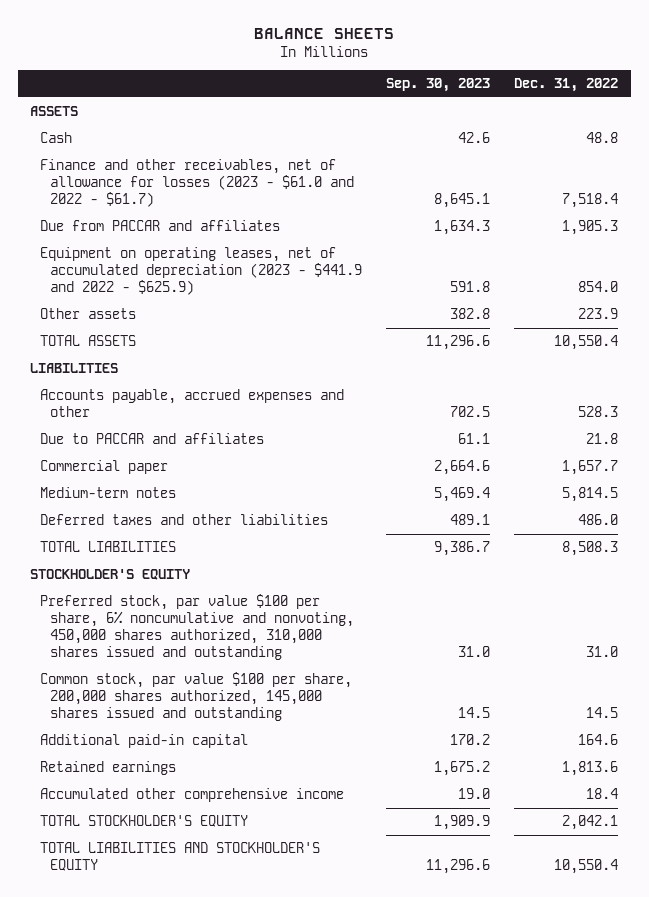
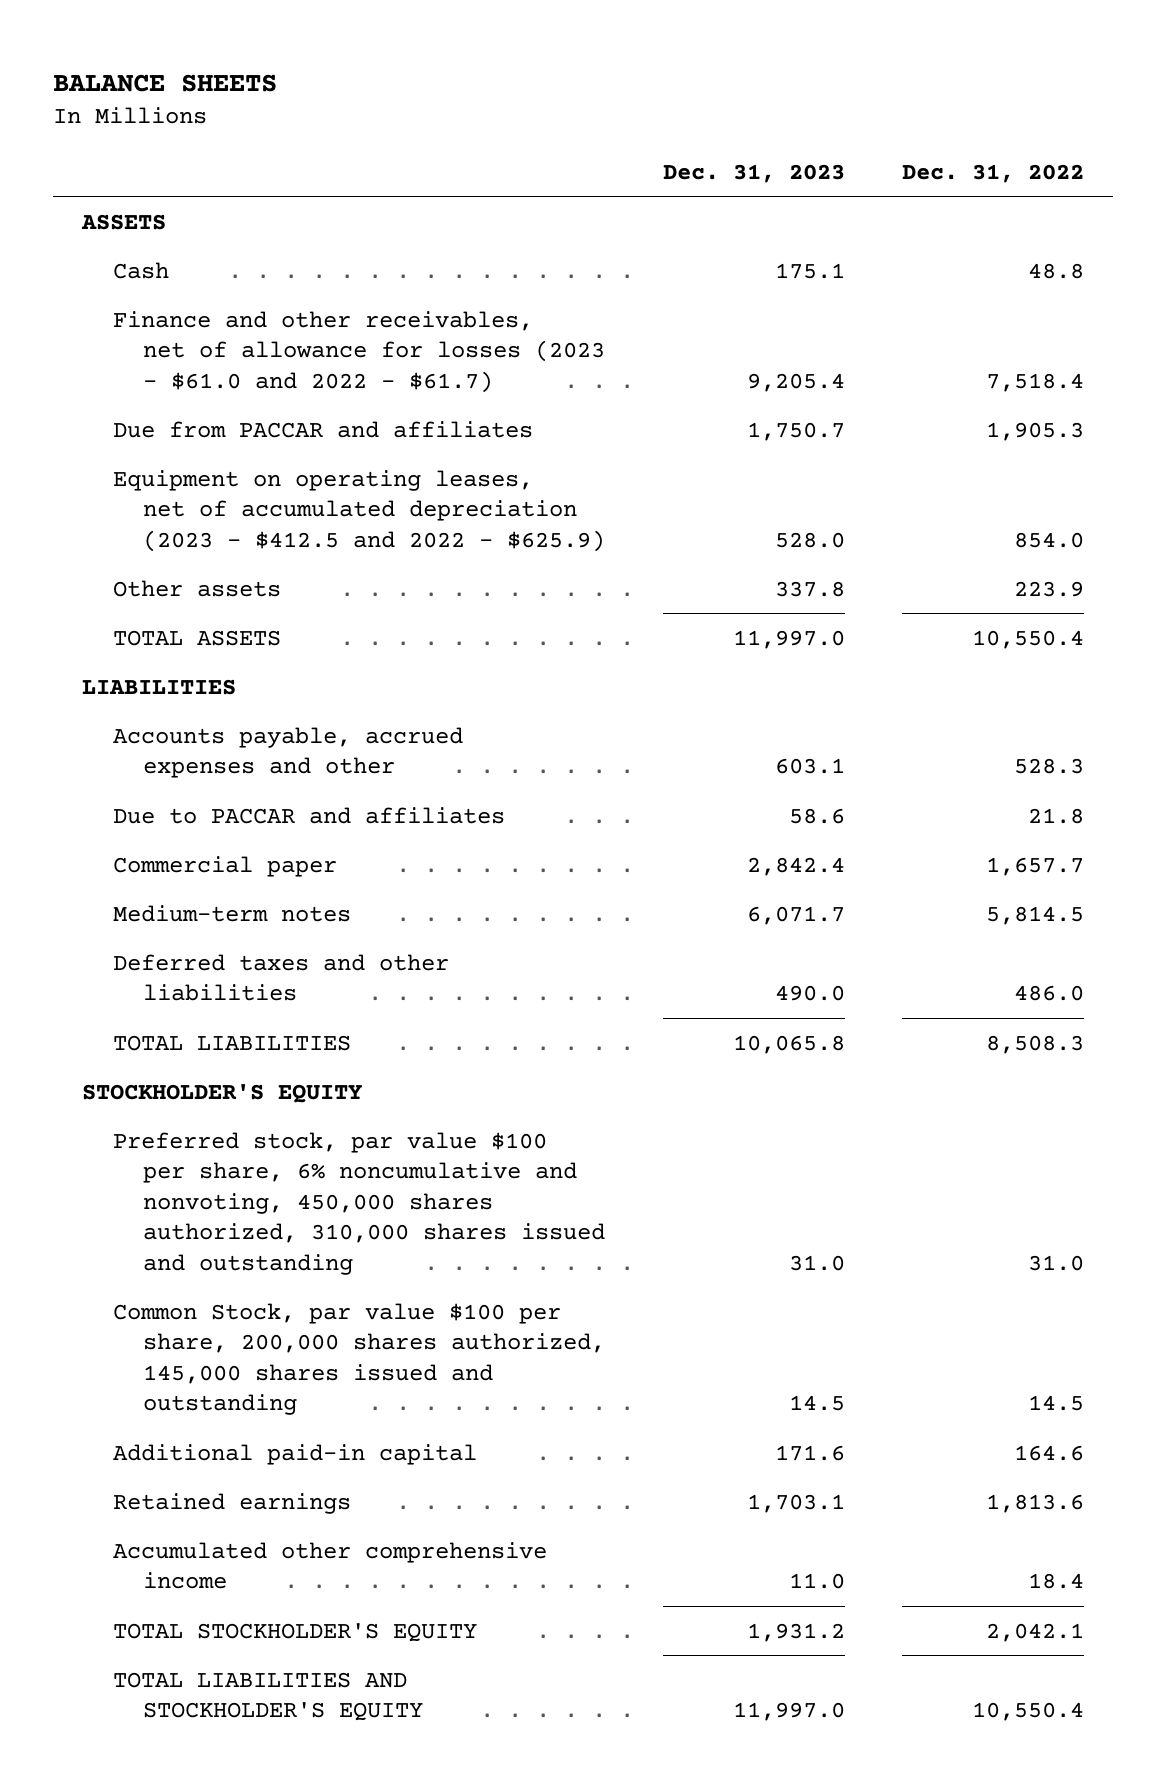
[386,77,491,92] Sep. 30, 2023 -> none
none -> [662,163,845,183] Dec. 31, 2023
[40,247,362,295] Equipment on operating leases, net of accumulated depreciation (2023 - $441.9 and 2022 - $625.9) -> [112,469,606,552] Equipment on operating leases, net of accumulated depreciation (2023 - $412.5 and 2022 - $625.9)
[40,672,353,721] Common stock, par value $100 per share, 200,000 shares authorized, 145,000 shares issued and outstanding -> [112,1302,606,1416] Common Stock, par value $100 per share, 200,000 shares authorized, 145,000 shares issued and outstanding

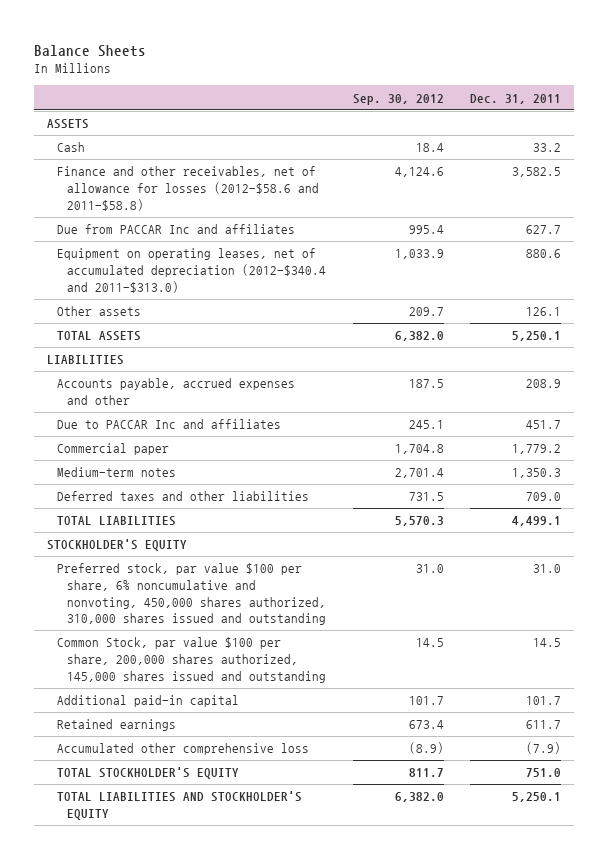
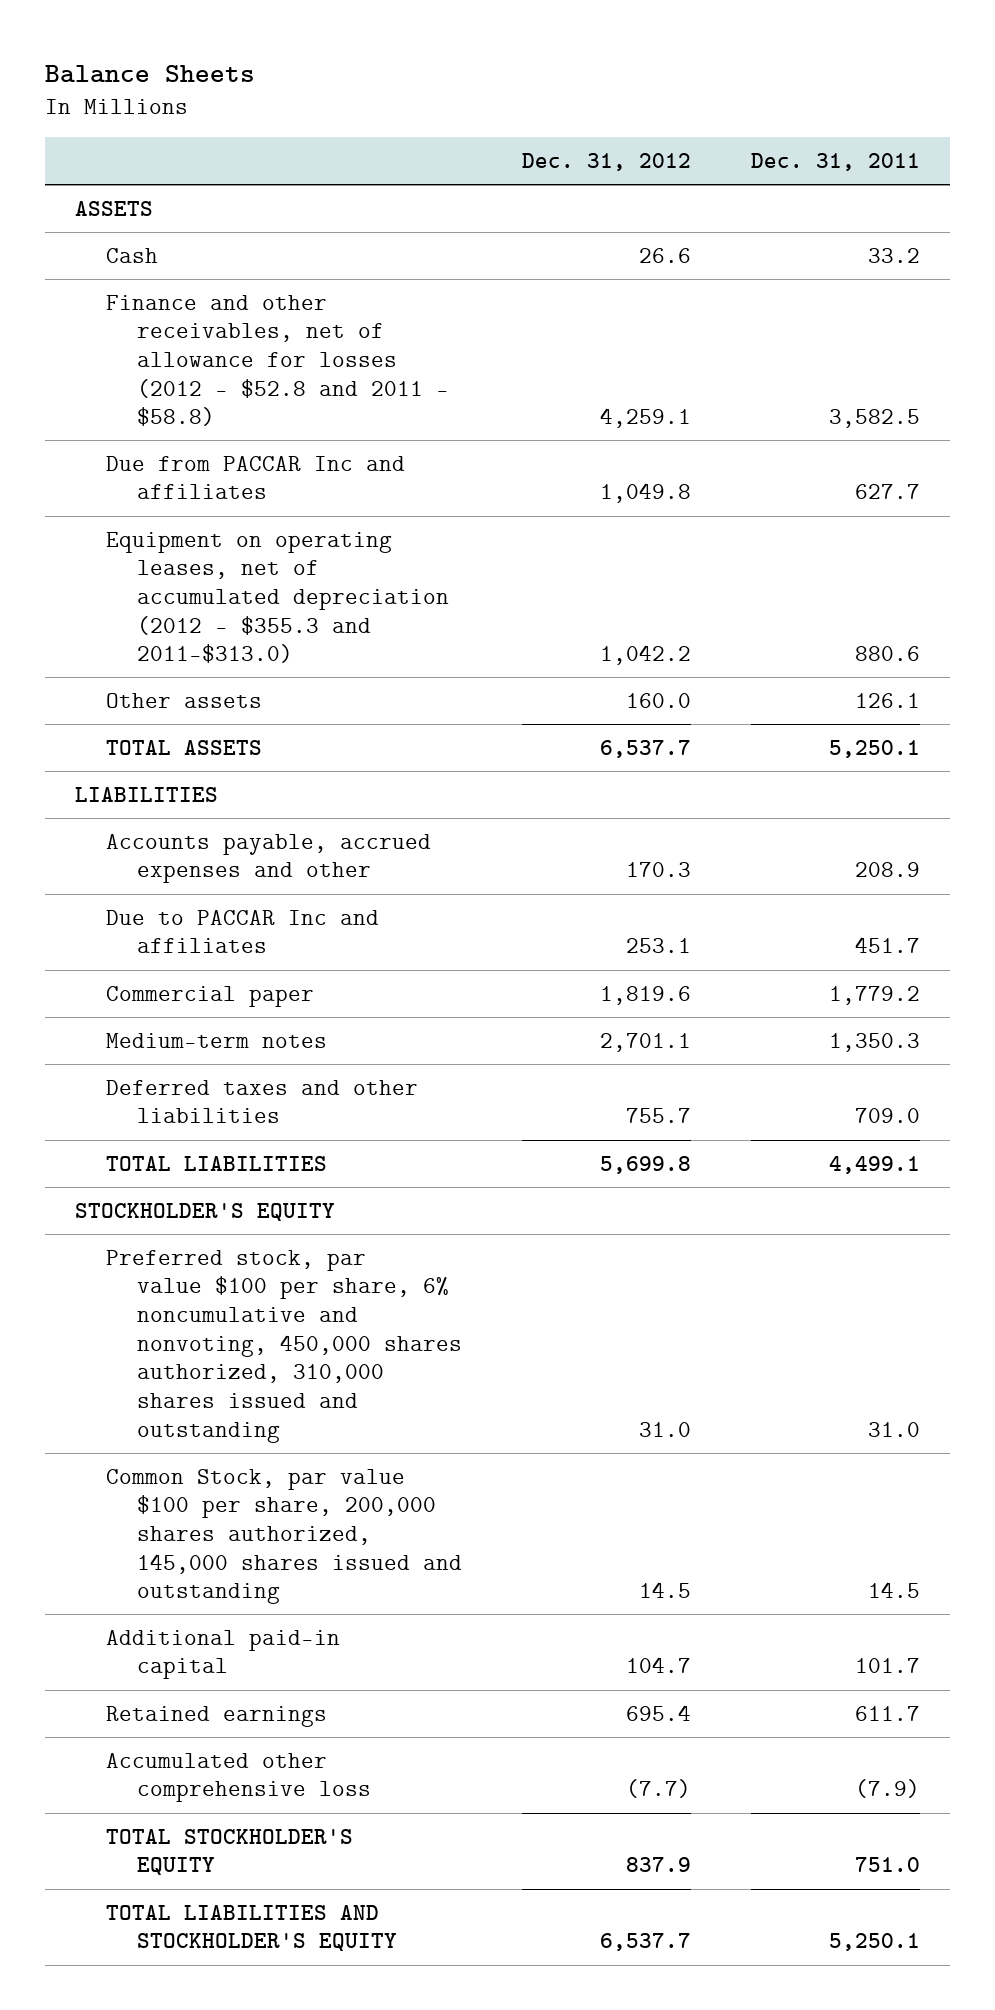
[352,93,444,105] Sep. 30, 2012 -> none
none -> [522,153,692,172] Dec. 31, 2012
[57,166,320,211] Finance and other receivables, net of allowance for losses (2012-$58.6 and 2011-$58.8) -> [106,294,450,427] Finance and other receivables, net of allowance for losses (2012 - $52.8 and 2011 - $58.8)
[57,248,327,293] Equipment on operating leases, net of accumulated depreciation (2012-$340.4 and 2011-$313.0) -> [106,531,450,664] Equipment on operating leases, net of accumulated depreciation (2012 - $355.3 and 2011-$313.0)

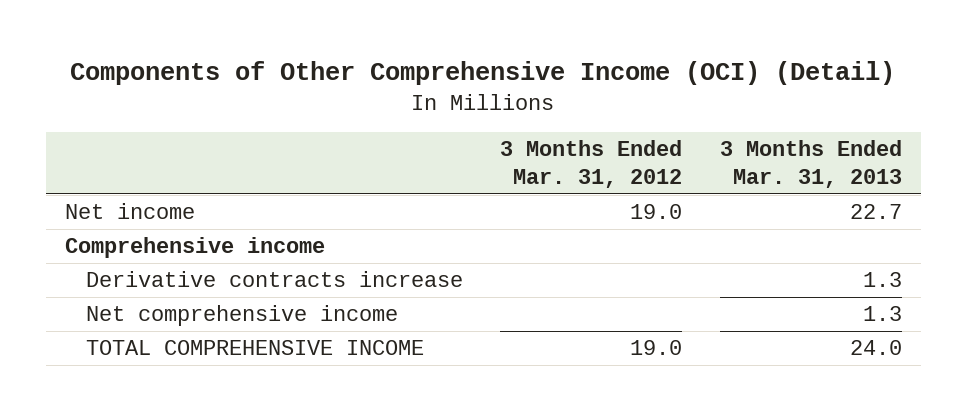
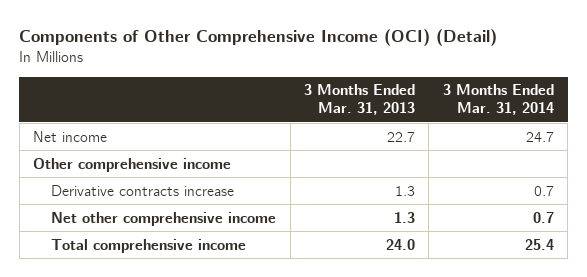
[500,140,683,189] 3 Months Ended Mar. 31, 2012 -> none
none -> [442,84,554,116] 3 Months Ended Mar. 31, 2014
[64,237,325,259] Comprehensive income -> [32,157,231,172] Other comprehensive income
[85,305,398,327] Net comprehensive income -> [51,211,277,226] Net other comprehensive income
[85,340,424,356] TOTAL COMPREHENSIVE INCOME -> [51,238,247,253] Total comprehensive income

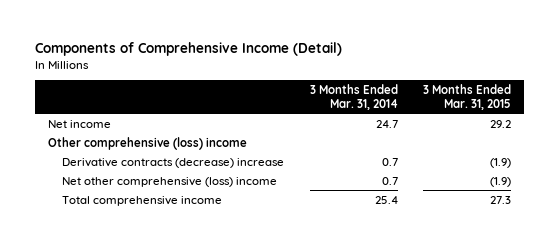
[19,29,498,47] Components of Other Comprehensive Income (OCI) (Detail) -> [35,41,343,56] Components of Comprehensive Income (Detail)
[304,84,416,116] 3 Months Ended Mar. 31, 2013 -> none
none -> [423,83,512,111] 3 Months Ended Mar. 31, 2015
[32,157,231,172] Other comprehensive income -> [47,136,247,150] Other comprehensive (loss) income
[51,184,235,196] Derivative contracts increase -> [62,157,285,168] Derivative contracts (decrease) increase
[51,211,277,226] Net other comprehensive income -> [62,176,278,187] Net other comprehensive (loss) income

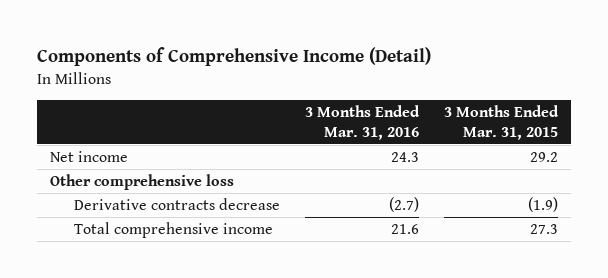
[309,83,398,111] 3 Months Ended Mar. 31, 2014 -> none
none -> [305,104,421,140] 3 Months Ended Mar. 31, 2016
[62,176,278,187] Net other comprehensive (loss) income -> none
[47,136,247,150] Other comprehensive (loss) income -> [49,174,234,191] Other comprehensive loss
[62,157,285,168] Derivative contracts (decrease) increase -> [73,198,280,211] Derivative contracts decrease

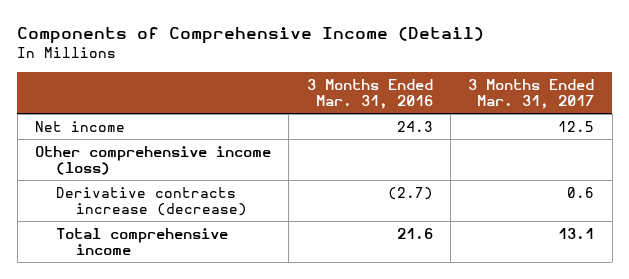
[444,104,560,140] 3 Months Ended Mar. 31, 2015 -> none
none -> [468,78,595,110] 3 Months Ended Mar. 31, 2017
[49,174,234,191] Other comprehensive loss -> [35,145,272,176] Other comprehensive income (loss)
[73,198,280,211] Derivative contracts decrease -> [55,186,248,217] Derivative contracts increase (decrease)

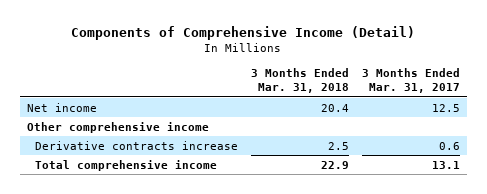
[306,78,433,110] 3 Months Ended Mar. 31, 2016 -> none
none -> [251,67,350,94] 3 Months Ended Mar. 31, 2018
[35,145,272,176] Other comprehensive income (loss) -> [26,121,209,133] Other comprehensive income
[55,186,248,217] Derivative contracts increase (decrease) -> [35,140,239,150] Derivative contracts increase

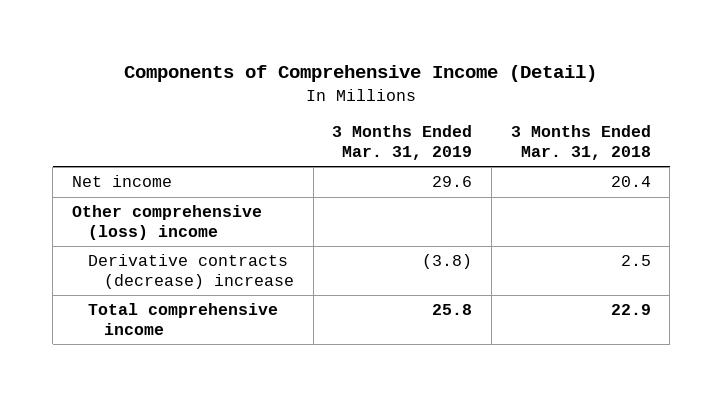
[362,67,461,94] 3 Months Ended Mar. 31, 2017 -> none
none -> [332,125,473,160] 3 Months Ended Mar. 31, 2019
[26,121,209,133] Other comprehensive income -> [72,205,263,240] Other comprehensive (loss) income
[35,140,239,150] Derivative contracts increase -> [87,254,294,289] Derivative contracts (decrease) increase

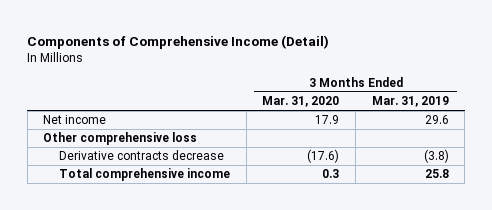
[510,125,651,160] 3 Months Ended Mar. 31, 2018 -> none
none -> [262,96,340,108] Mar. 31, 2020
[72,205,263,240] Other comprehensive (loss) income -> [43,132,198,146] Other comprehensive loss
[87,254,294,289] Derivative contracts (decrease) increase -> [59,150,225,161] Derivative contracts decrease

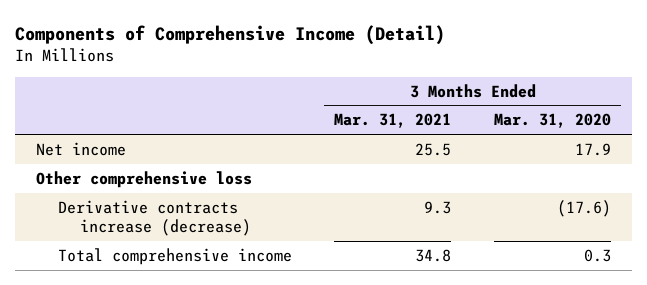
[371,96,449,108] Mar. 31, 2019 -> none
none -> [334,113,452,129] Mar. 31, 2021
[59,150,225,161] Derivative contracts decrease -> [58,199,252,236] Derivative contracts increase (decrease)

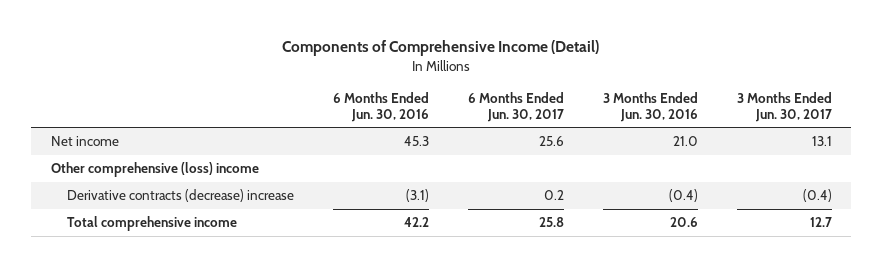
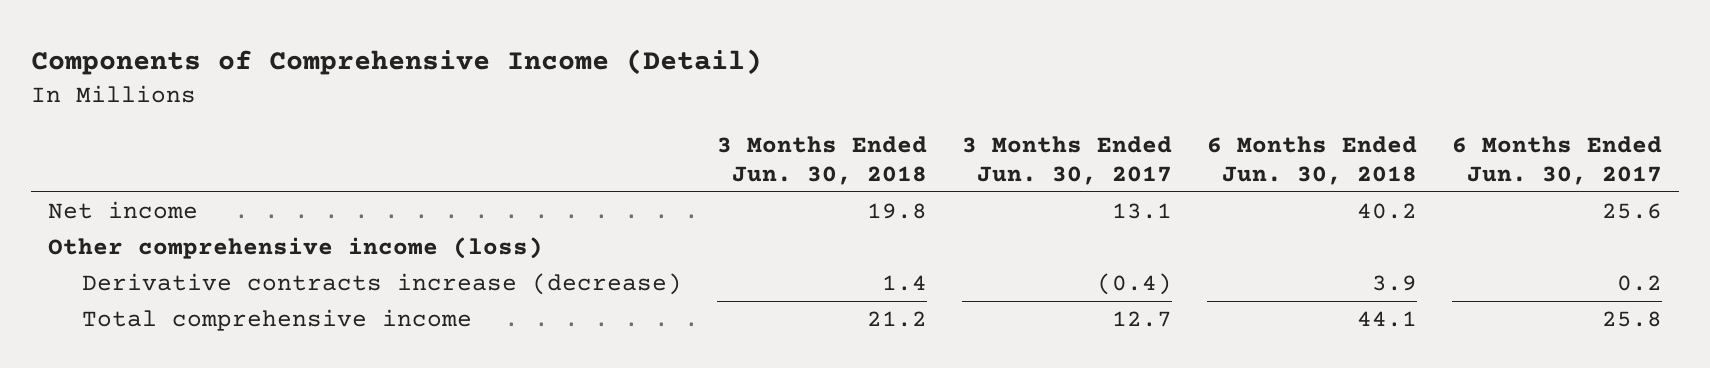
[332,91,429,122] 6 Months Ended Jun. 30, 2016 -> none
[602,91,698,122] 3 Months Ended Jun. 30, 2016 -> none
none -> [716,135,927,185] 3 Months Ended Jun. 30, 2018
none -> [1206,135,1417,185] 6 Months Ended Jun. 30, 2018
[50,162,259,178] Other comprehensive (loss) income -> [48,237,544,260] Other comprehensive income (loss)
[66,189,294,203] Derivative contracts (decrease) increase -> [81,273,682,296] Derivative contracts increase (decrease)

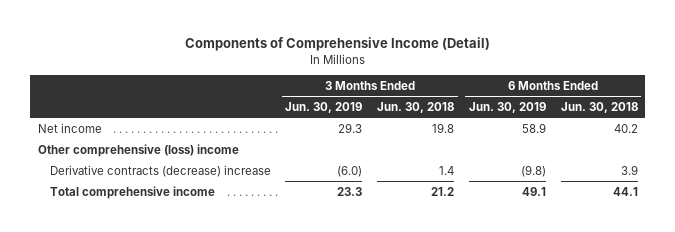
[961,135,1172,185] 3 Months Ended Jun. 30, 2017 -> none
[1451,135,1662,185] 6 Months Ended Jun. 30, 2017 -> none
none -> [285,101,363,113] Jun. 30, 2019
none -> [468,101,546,113] Jun. 30, 2019
[48,237,544,260] Other comprehensive income (loss) -> [37,143,239,157] Other comprehensive (loss) income
[81,273,682,296] Derivative contracts increase (decrease) -> [49,164,271,177] Derivative contracts (decrease) increase

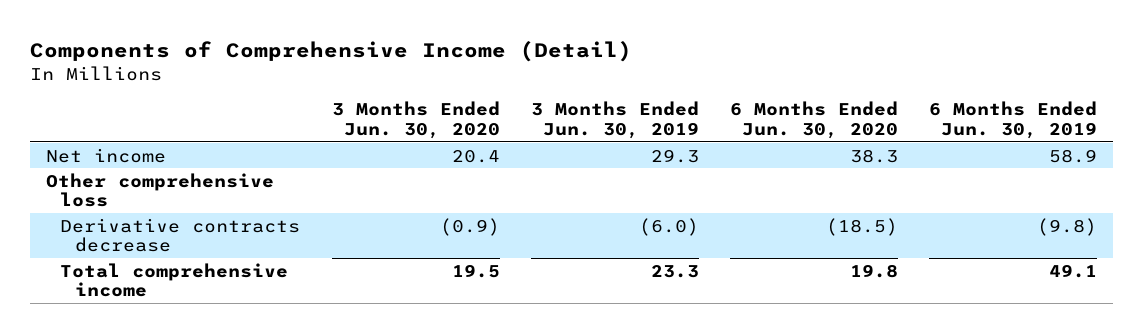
[377,101,455,113] Jun. 30, 2018 -> none
[560,101,638,113] Jun. 30, 2018 -> none
none -> [331,101,500,140] 3 Months Ended Jun. 30, 2020
none -> [730,101,899,140] 6 Months Ended Jun. 30, 2020
[37,143,239,157] Other comprehensive (loss) income -> [45,172,274,208] Other comprehensive loss
[49,164,271,177] Derivative contracts (decrease) increase -> [60,217,301,253] Derivative contracts decrease

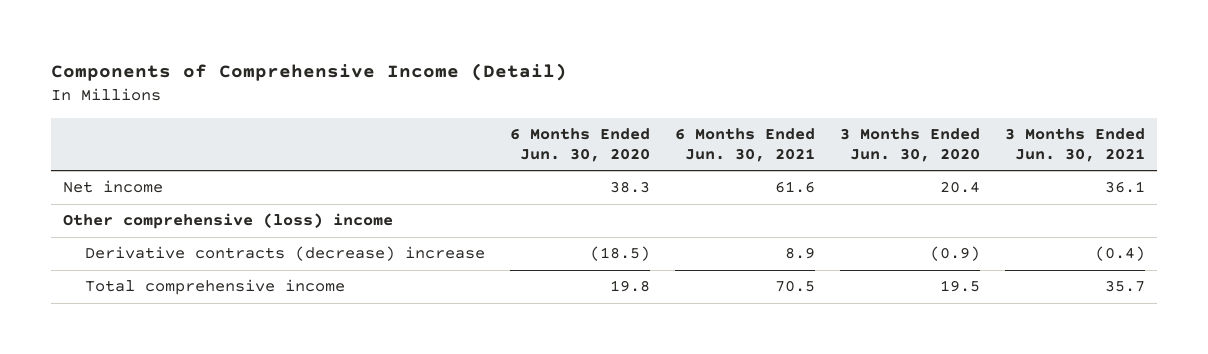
[530,101,699,140] 3 Months Ended Jun. 30, 2019 -> none
[929,101,1098,140] 6 Months Ended Jun. 30, 2019 -> none
none -> [674,127,815,162] 6 Months Ended Jun. 30, 2021
none -> [1004,127,1145,162] 3 Months Ended Jun. 30, 2021
[45,172,274,208] Other comprehensive loss -> [63,213,394,230] Other comprehensive (loss) income
[60,217,301,253] Derivative contracts decrease -> [85,246,486,262] Derivative contracts (decrease) increase

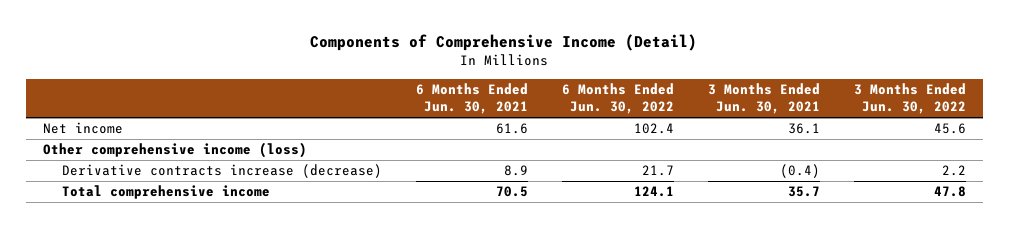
[510,127,651,162] 6 Months Ended Jun. 30, 2020 -> none
[839,127,980,162] 3 Months Ended Jun. 30, 2020 -> none
none -> [562,83,675,115] 6 Months Ended Jun. 30, 2022
none -> [853,83,966,115] 3 Months Ended Jun. 30, 2022
[63,213,394,230] Other comprehensive (loss) income -> [42,142,307,159] Other comprehensive income (loss)
[85,246,486,262] Derivative contracts (decrease) increase -> [62,164,383,179] Derivative contracts increase (decrease)

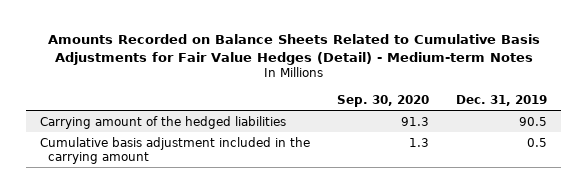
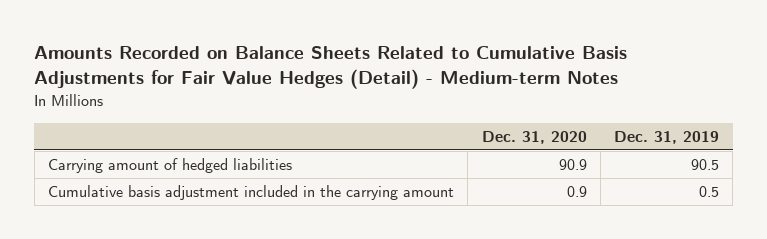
[337,94,430,107] Sep. 30, 2020 -> none
none -> [481,130,587,144] Dec. 31, 2020
[39,115,286,129] Carrying amount of the hedged liabilities -> [47,158,292,174] Carrying amount of hedged liabilities

